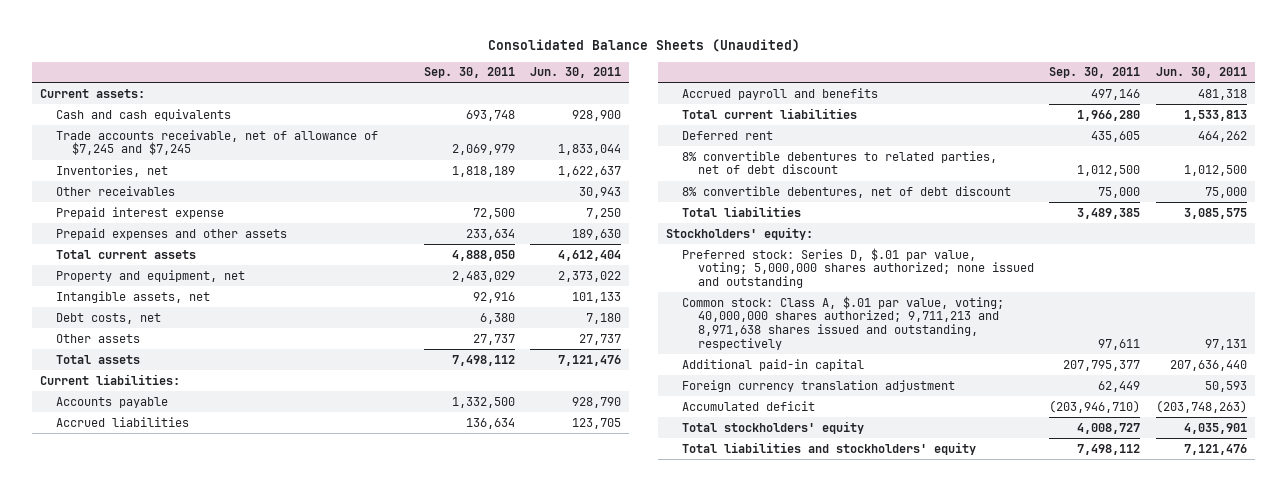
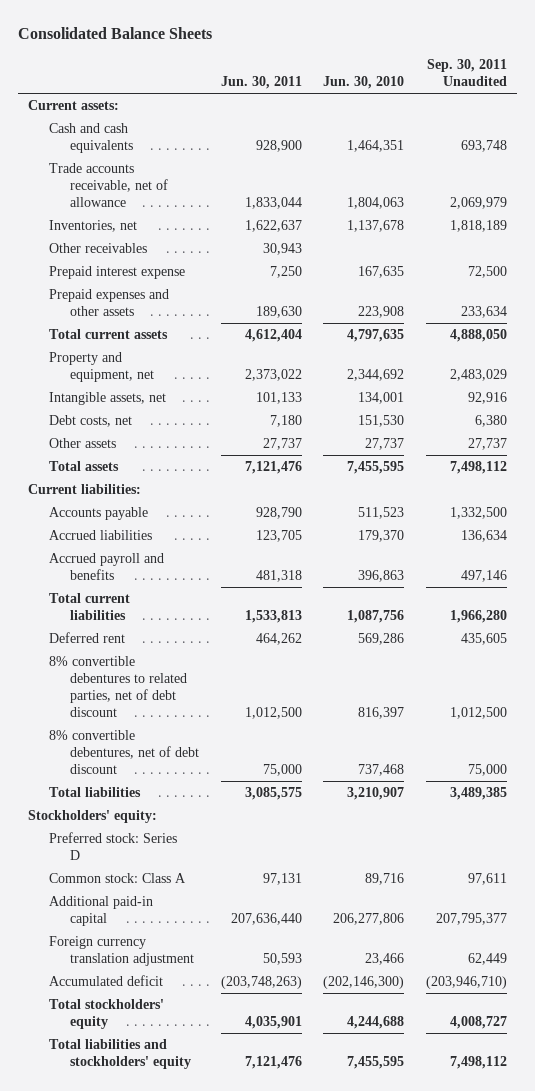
[487,39,800,53] Consolidated Balance Sheets (Unaudited) -> [17,27,212,40] Consolidated Balance Sheets
[423,67,515,79] Sep. 30, 2011 -> none
none -> [323,76,405,90] Jun. 30, 2010
none -> [426,58,507,87] Sep. 30, 2011 Unaudited
[56,129,379,156] Trade accounts receivable, net of allowance of $7,245 and $7,245 -> [49,163,168,208] Trade accounts receivable, net of allowance
[681,247,1034,289] Preferred stock: Series D, $.01 par value, voting; 5,000,000 shares authorized; none issued and outstanding -> [49,832,178,861] Preferred stock: Series D
[681,295,1004,350] Common stock: Class A, $.01 par value, voting; 40,000,000 shares authorized; 9,711,213 and 8,971,638 shares issued and outstanding, respectively -> [49,873,187,884] Common stock: Class A

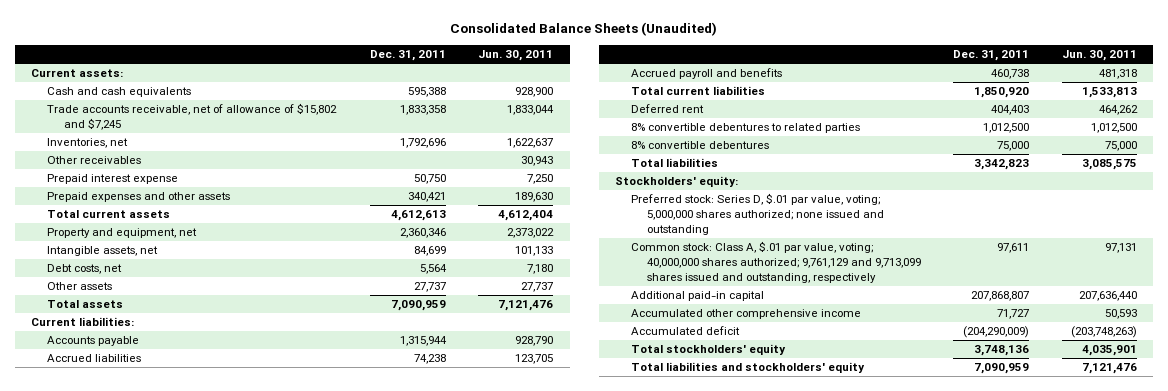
[17,27,212,40] Consolidated Balance Sheets -> [450,22,718,37] Consolidated Balance Sheets (Unaudited)
[323,76,405,90] Jun. 30, 2010 -> none
[426,58,507,87] Sep. 30, 2011 Unaudited -> none
none -> [370,50,447,62] Dec. 31, 2011
[49,163,168,208] Trade accounts receivable, net of allowance -> [47,103,338,130] Trade accounts receivable, net of allowance of $15,802 and $7,245
[49,656,187,718] 8% convertible debentures to related parties, net of debt discount -> [630,123,860,134] 8% convertible debentures to related parties
[49,730,199,775] 8% convertible debentures, net of debt discount -> [630,141,769,150] 8% convertible debentures
[49,832,178,861] Preferred stock: Series D -> [630,193,885,235] Preferred stock: Series D, $.01 par value, voting; 5,000,000 shares authorized; none issued and outstanding
[49,873,187,884] Common stock: Class A -> [630,241,922,283] Common stock: Class A, $.01 par value, voting; 40,000,000 shares authorized; 9,761,129 and 9,713,099 shares issued and outstanding, respectively
[49,936,194,967] Foreign currency translation adjustment -> [630,309,861,320] Accumulated other comprehensive income

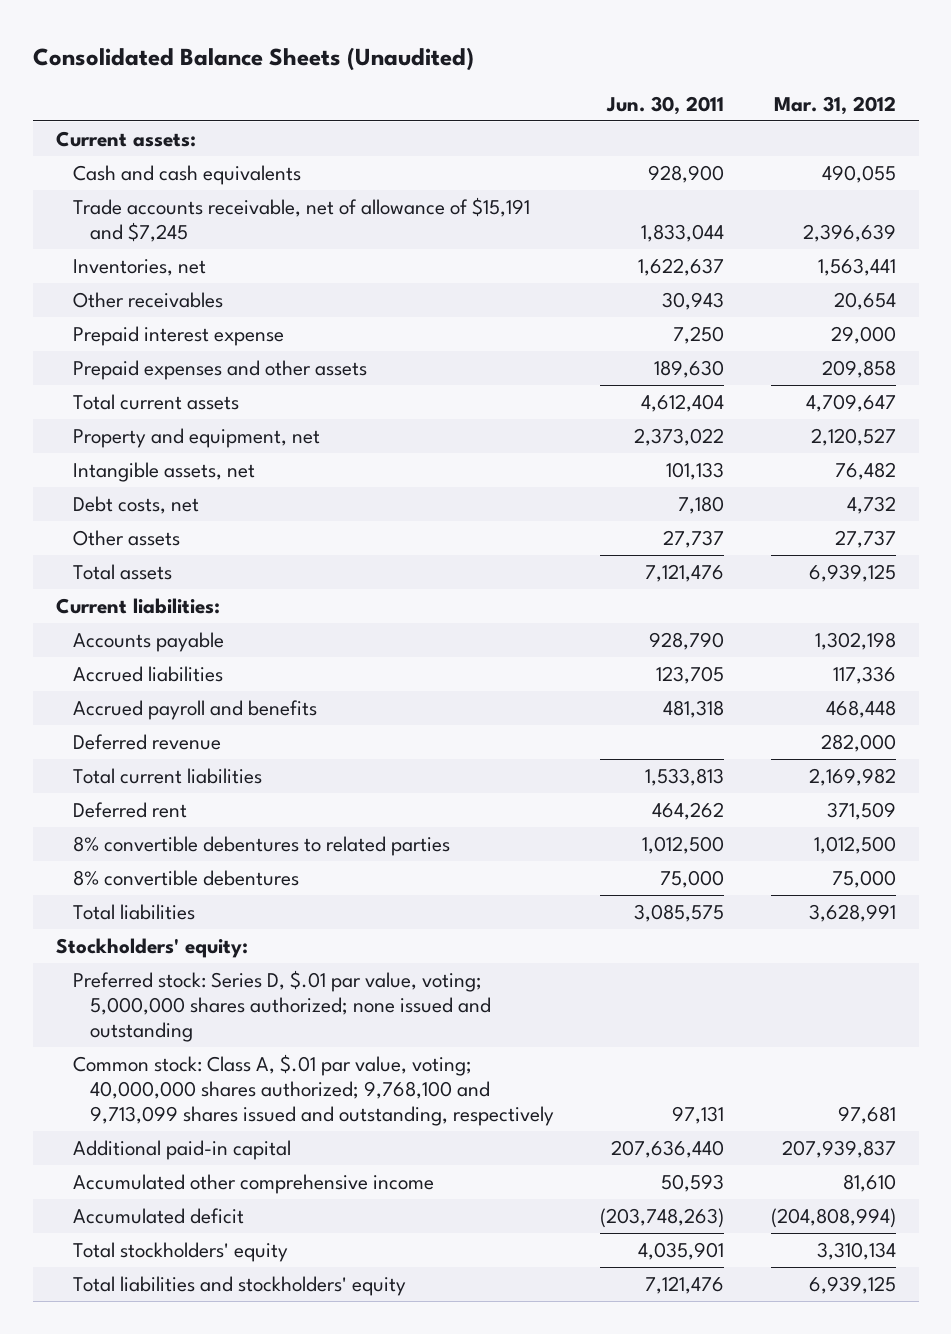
[370,50,447,62] Dec. 31, 2011 -> none
none -> [773,95,896,115] Mar. 31, 2012
[47,103,338,130] Trade accounts receivable, net of allowance of $15,802 and $7,245 -> [72,196,530,242] Trade accounts receivable, net of allowance of $15,191 and $7,245
none -> [72,733,221,750] Deferred revenue
[630,241,922,283] Common stock: Class A, $.01 par value, voting; 40,000,000 shares authorized; 9,761,129 and 9,713,099 shares issued and outstanding, respectively -> [72,1053,554,1126] Common stock: Class A, $.01 par value, voting; 40,000,000 shares authorized; 9,768,100 and 9,713,099 shares issued and outstanding, respectively

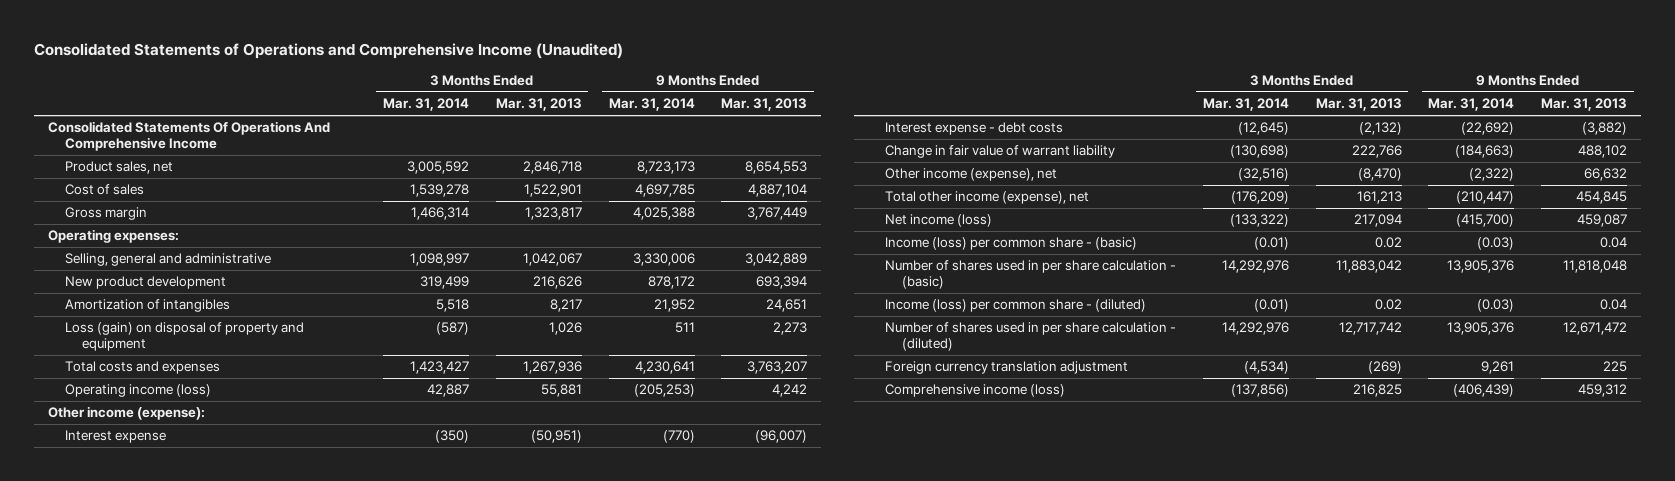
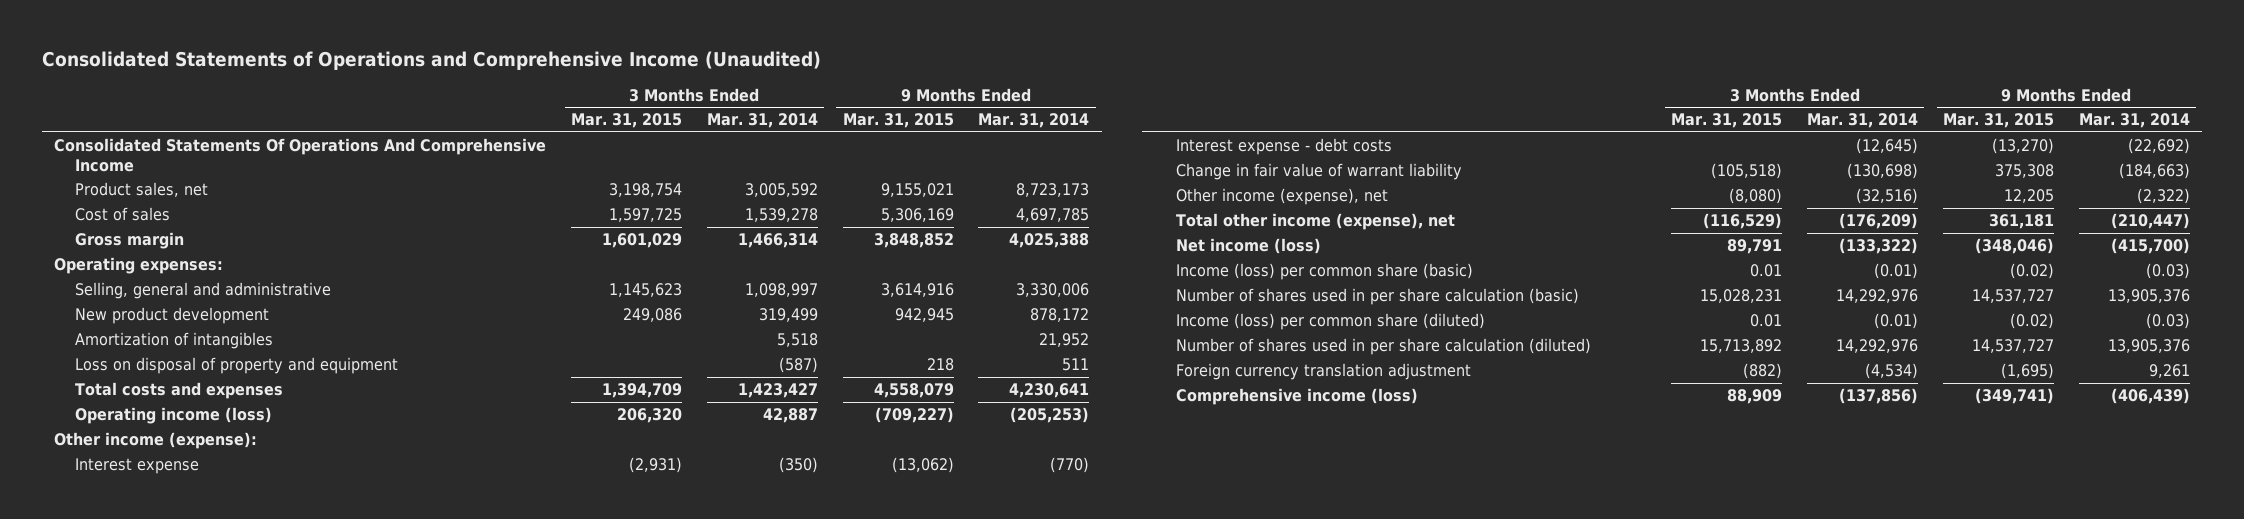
[495,98,582,112] Mar. 31, 2013 -> none
[721,98,808,112] Mar. 31, 2013 -> none
none -> [570,113,682,129] Mar. 31, 2015
none -> [842,113,954,129] Mar. 31, 2015
[64,322,304,352] Loss (gain) on disposal of property and equipment -> [75,357,399,375] Loss on disposal of property and equipment
[884,237,1137,251] Income (loss) per common share - (basic) -> [1175,263,1473,281] Income (loss) per common share (basic)
[884,260,1176,290] Number of shares used in per share calculation - (basic) -> [1175,288,1579,306] Number of shares used in per share calculation (basic)
[884,299,1146,313] Income (loss) per common share - (diluted) -> [1175,313,1485,331] Income (loss) per common share (diluted)
[884,322,1176,352] Number of shares used in per share calculation - (diluted) -> [1175,338,1591,356] Number of shares used in per share calculation (diluted)

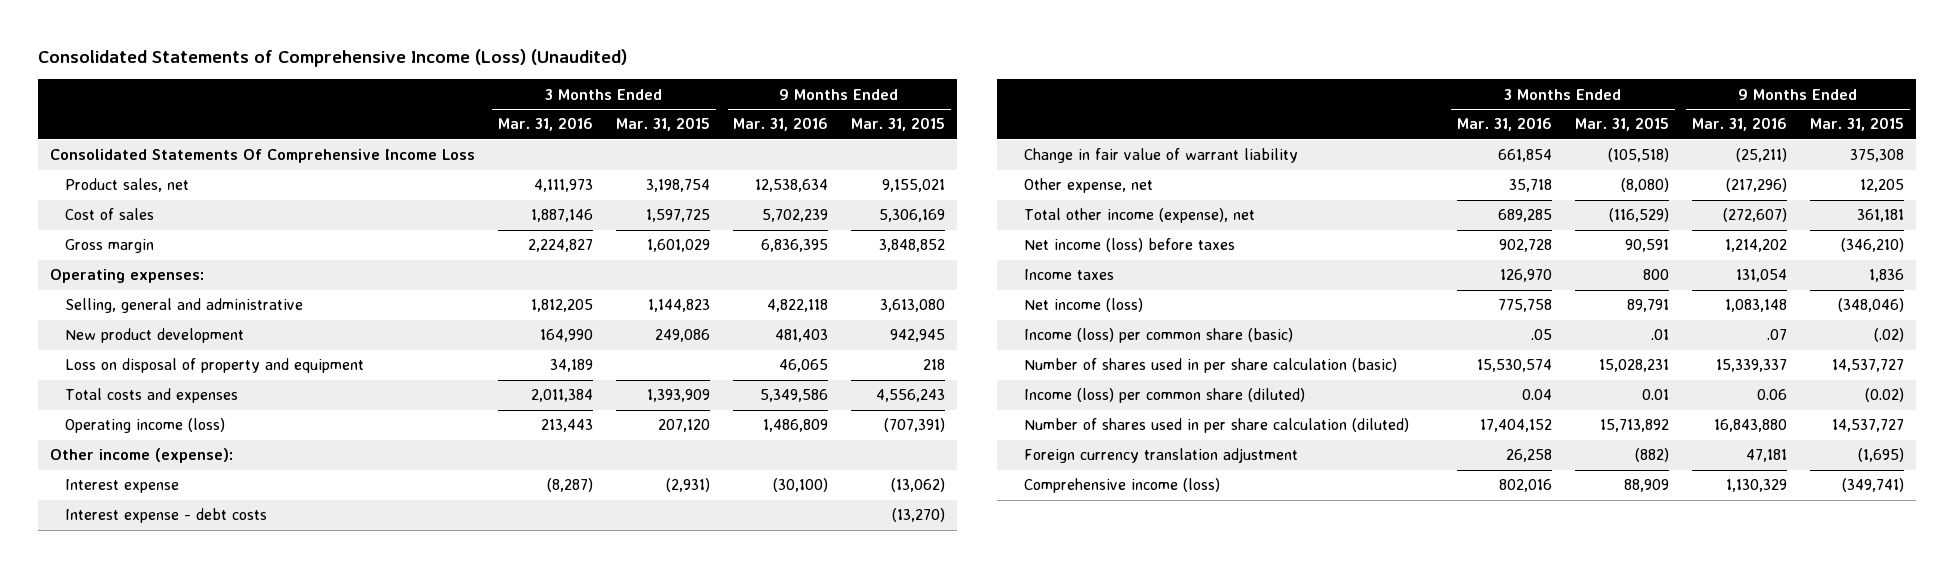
[41,51,821,71] Consolidated Statements of Operations and Comprehensive Income (Unaudited) -> [38,49,628,68] Consolidated Statements of Comprehensive Income (Loss) (Unaudited)
[706,113,818,129] Mar. 31, 2014 -> none
[978,113,1090,129] Mar. 31, 2014 -> none
none -> [498,117,594,132] Mar. 31, 2016
none -> [733,117,829,132] Mar. 31, 2016
[54,138,547,172] Consolidated Statements Of Operations And Comprehensive Income -> [49,149,475,164] Consolidated Statements Of Comprehensive Income Loss
[608,283,682,298] 1,145,623 -> [648,299,711,313] 1,144,823
[880,283,954,298] 3,614,916 -> [880,299,946,313] 3,613,080
[75,332,274,350] Amortization of intangibles -> none
[601,383,682,399] 1,394,709 -> [647,389,711,403] 1,393,909
[873,383,954,399] 4,558,079 -> [876,389,946,403] 4,556,243
[616,408,682,424] 206,320 -> [658,419,711,433] 207,120
[874,407,954,424] (709,227) -> [884,418,946,433] (707,391)
[1175,188,1388,206] Other income (expense), net -> [1024,178,1154,194] Other expense, net
none -> [1024,238,1236,253] Net income (loss) before taxes
none -> [1024,269,1115,281] Income taxes
[1750,264,1783,278] 0.01 -> [1651,329,1670,341] .01
[2010,263,2055,280] (0.02) -> [1874,328,1905,343] (.02)

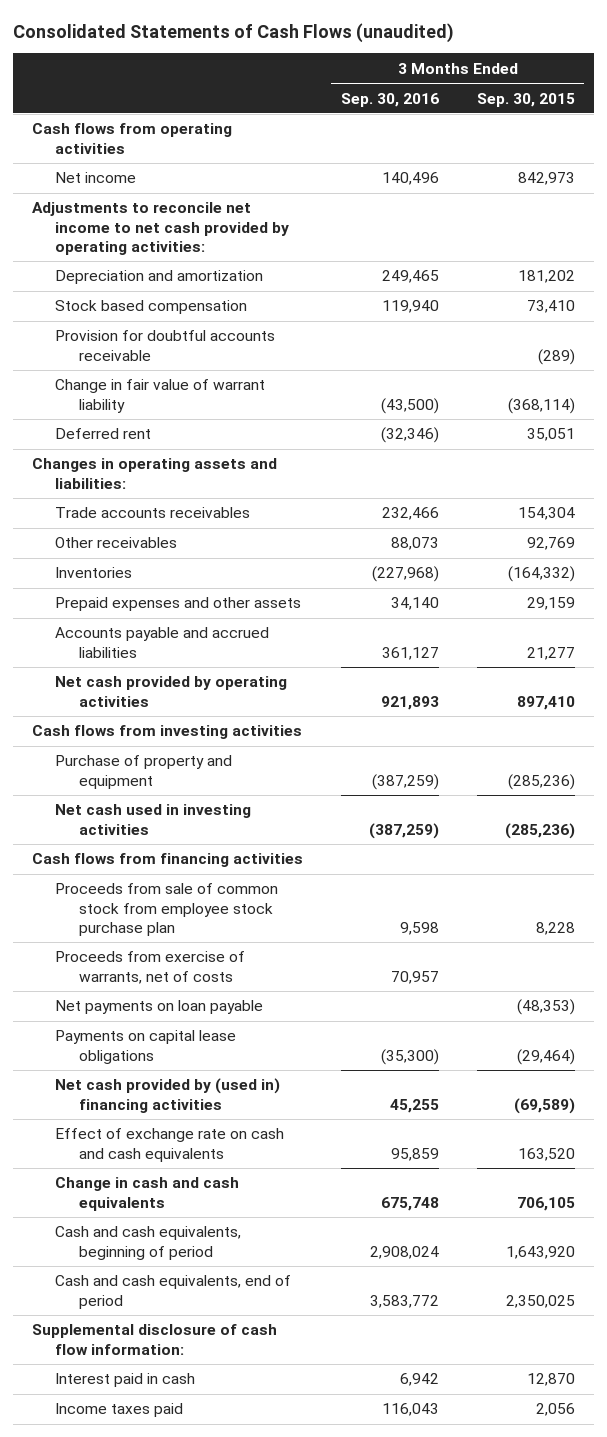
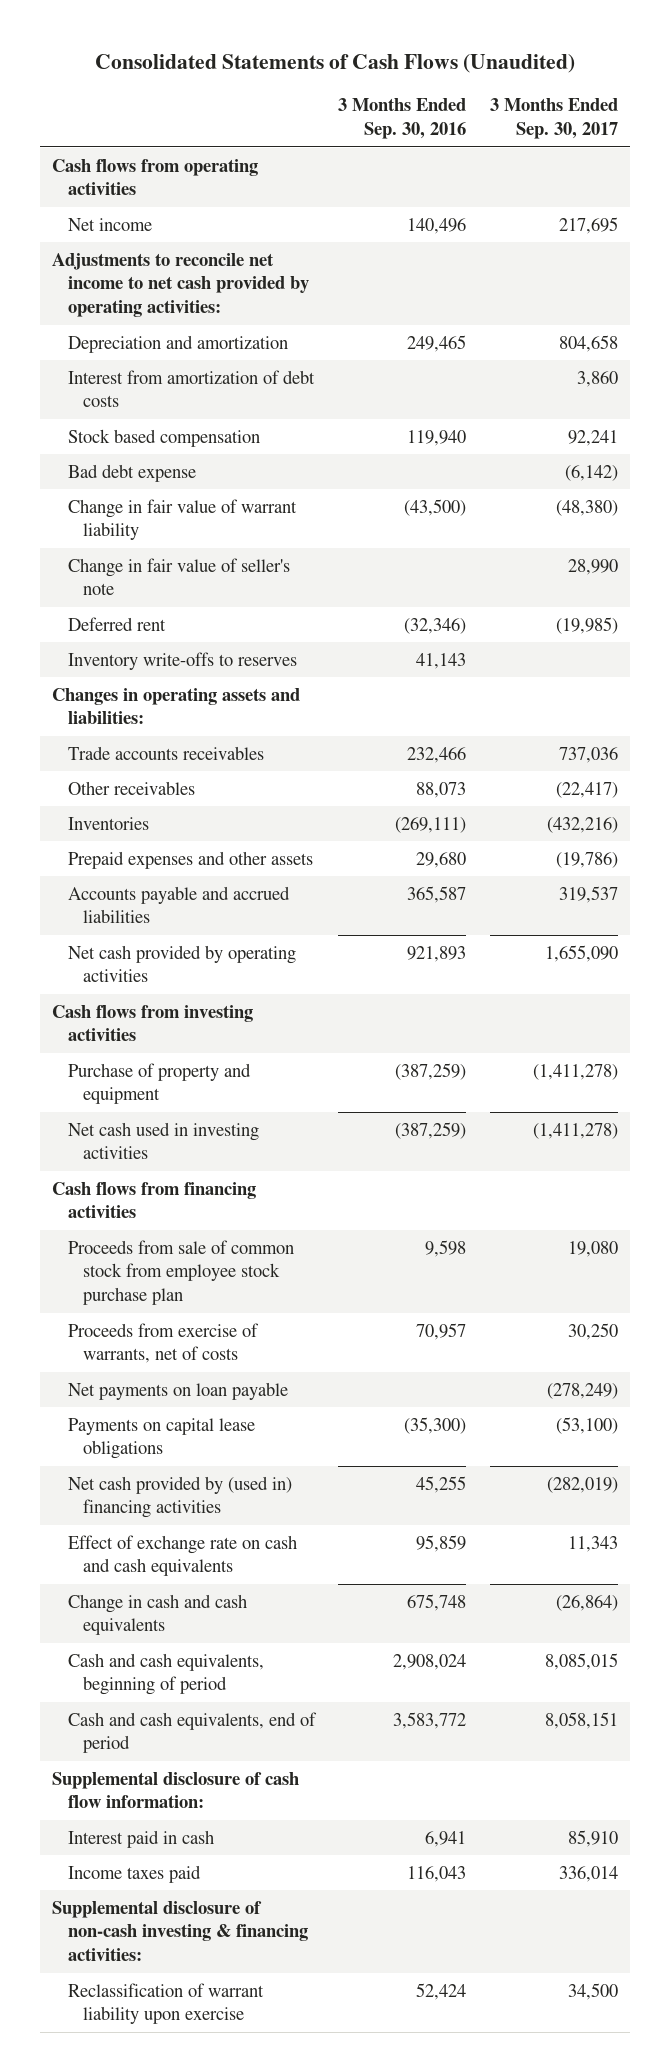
[13,22,455,43] Consolidated Statements of Cash Flows (unaudited) -> [94,54,575,74] Consolidated Statements of Cash Flows (Unaudited)
[476,92,575,107] Sep. 30, 2015 -> none
none -> [489,98,618,140] 3 Months Ended Sep. 30, 2017
none -> [67,369,315,408] Interest from amortization of debt costs
[55,330,276,361] Provision for doubtful accounts receivable -> [67,463,196,482] Bad debt expense
none -> [67,557,290,596] Change in fair value of seller's note
none -> [67,651,297,670] Inventory write-offs to reserves
[371,566,439,583] (227,968) -> [395,816,467,833] (269,111)
[390,597,439,611] 34,140 -> [416,851,467,868] 29,680
[381,646,439,660] 361,127 -> [407,885,467,903] 365,587
[399,1373,439,1387] 6,942 -> [425,1830,467,1847] 6,941
none -> [52,1900,308,1962] Supplemental disclosure of non-cash investing & financing activities:
none -> [67,1982,264,2025] Reclassification of warrant liability upon exercise

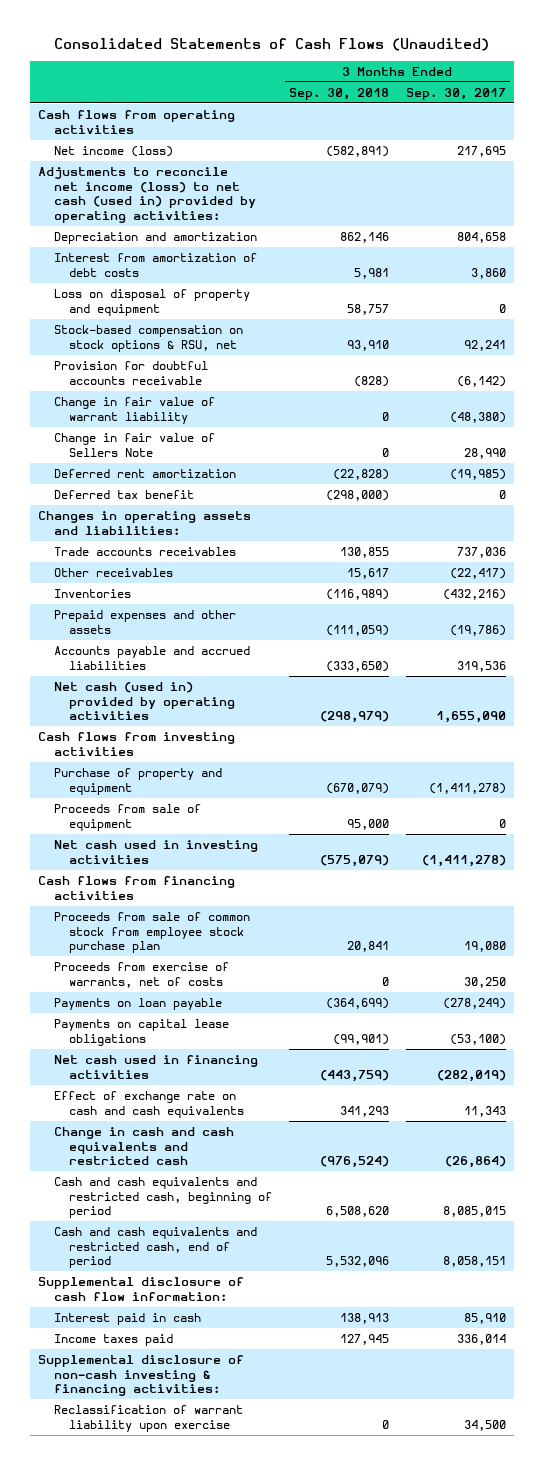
[338,98,467,140] 3 Months Ended Sep. 30, 2016 -> none
none -> [288,87,389,100] Sep. 30, 2018
[67,217,152,231] Net income -> [53,146,173,158] Net income (loss)
[52,252,309,318] Adjustments to reconcile net income to net cash provided by operating activities: -> [38,167,256,224] Adjustments to reconcile net income (loss) to net cash (used in) provided by operating activities:
none -> [53,289,250,316] Loss on disposal of property and equipment
[67,428,260,447] Stock based compensation -> [53,325,243,352] Stock-based compensation on stock options & RSU, net
[67,463,196,482] Bad debt expense -> [53,361,208,385] Provision for doubtful accounts receivable
[67,651,297,670] Inventory write-offs to reserves -> none
[67,557,290,596] Change in fair value of seller's note -> [53,433,215,457] Change in fair value of Sellers Note
[67,616,166,631] Deferred rent -> [53,469,236,479] Deferred rent amortization
none -> [53,490,194,500] Deferred tax benefit
[558,885,618,903] 319,537 -> [456,660,506,672] 319,536
[67,944,296,983] Net cash provided by operating activities -> [53,682,236,721] Net cash (used in) provided by operating activities
none -> [53,804,201,831] Proceeds from sale of equipment
[67,1381,288,1400] Net payments on loan payable -> [53,998,222,1011] Payments on loan payable
[67,1475,292,1519] Net cash provided by (used in) financing activities -> [53,1055,258,1079] Net cash used in financing activities
[67,1593,247,1636] Change in cash and cash equivalents -> [53,1127,234,1166] Change in cash and cash equivalents and restricted cash
[67,1652,264,1696] Cash and cash equivalents, beginning of period -> [53,1177,273,1219] Cash and cash equivalents and restricted cash, beginning of period
[67,1711,317,1754] Cash and cash equivalents, end of period -> [53,1227,257,1269] Cash and cash equivalents and restricted cash, end of period

